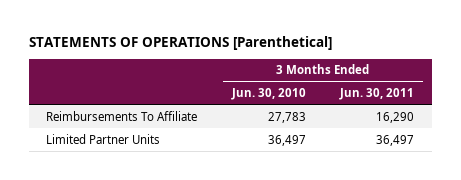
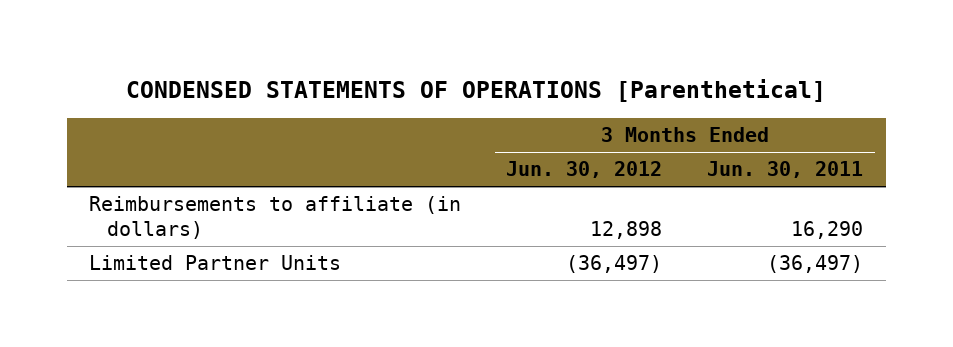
[28,35,332,50] STATEMENTS OF OPERATIONS [Parenthetical] -> [126,78,827,102] CONDENSED STATEMENTS OF OPERATIONS [Parenthetical]
[230,88,306,101] Jun. 30, 2010 -> none
none -> [506,161,663,179] Jun. 30, 2012
[46,110,198,121] Reimbursements To Affiliate -> [89,196,462,240] Reimbursements to affiliate (in dollars)
[376,134,415,146] 36,497 -> [767,255,864,274] (36,497)

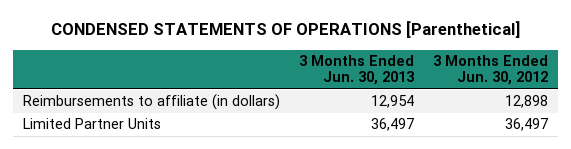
[707,161,864,179] Jun. 30, 2011 -> none
none -> [299,54,415,86] 3 Months Ended Jun. 30, 2013
[566,255,663,274] (36,497) -> [505,118,549,132] 36,497

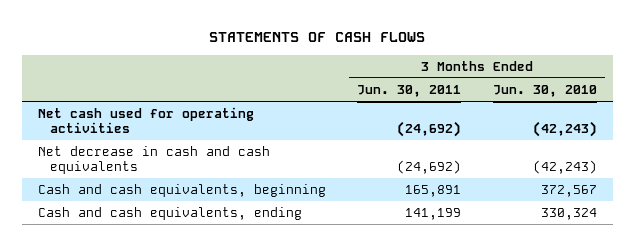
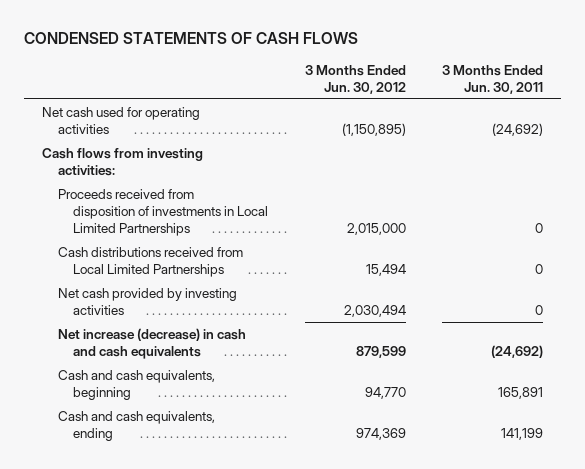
[209,31,426,42] STATEMENTS OF CASH FLOWS -> [23,32,358,45] CONDENSED STATEMENTS OF CASH FLOWS
[493,85,598,98] Jun. 30, 2010 -> none
none -> [304,64,406,94] 3 Months Ended Jun. 30, 2012
none -> [41,147,203,176] Cash flows from investing activities:
none -> [57,188,269,236] Proceeds received from disposition of investments in Local Limited Partnerships
none -> [57,246,243,277] Cash distributions received from Local Limited Partnerships
none -> [57,287,237,315] Net cash provided by investing activities
[37,146,270,175] Net decrease in cash and cash equivalents -> [57,327,246,359] Net increase (decrease) in cash and cash equivalents

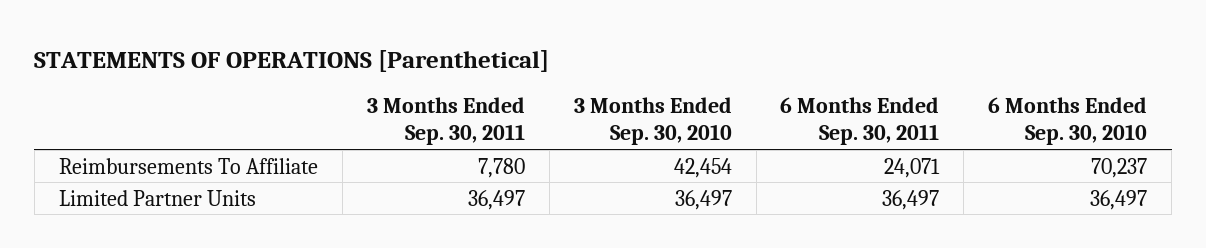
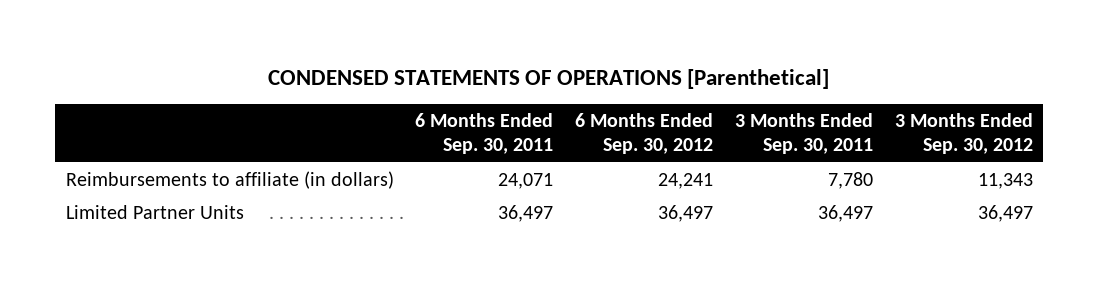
[34,49,550,72] STATEMENTS OF OPERATIONS [Parenthetical] -> [268,68,830,89] CONDENSED STATEMENTS OF OPERATIONS [Parenthetical]
[573,96,732,146] 3 Months Ended Sep. 30, 2010 -> none
[988,96,1148,146] 6 Months Ended Sep. 30, 2010 -> none
none -> [575,113,714,155] 6 Months Ended Sep. 30, 2012
none -> [894,113,1033,155] 3 Months Ended Sep. 30, 2012
[58,157,318,174] Reimbursements To Affiliate -> [65,171,394,190] Reimbursements to affiliate (in dollars)

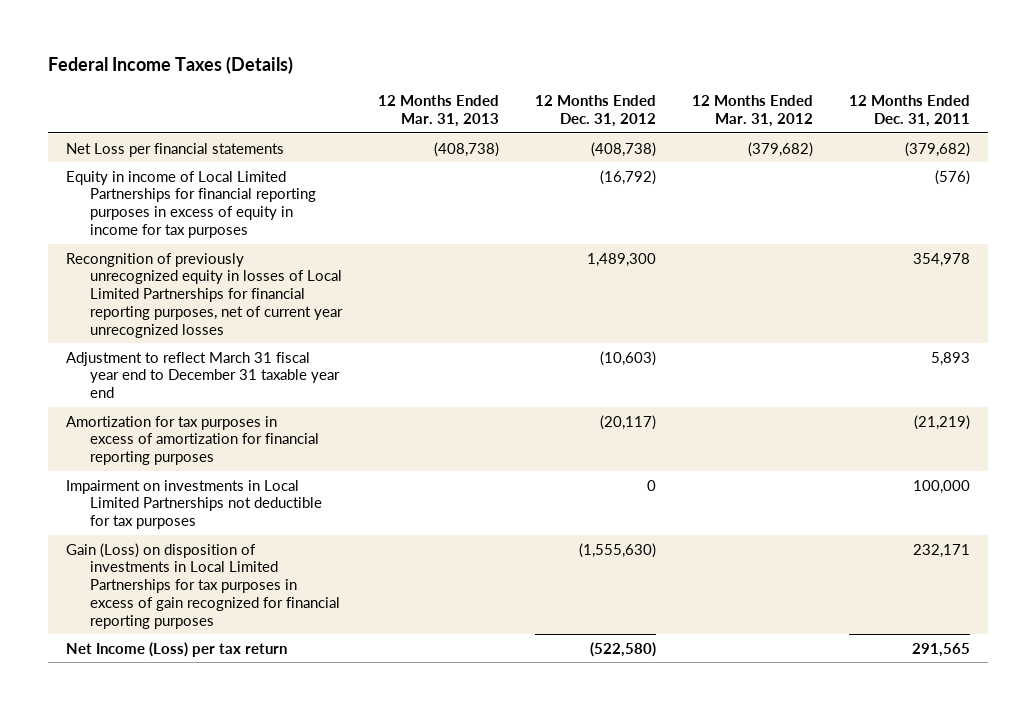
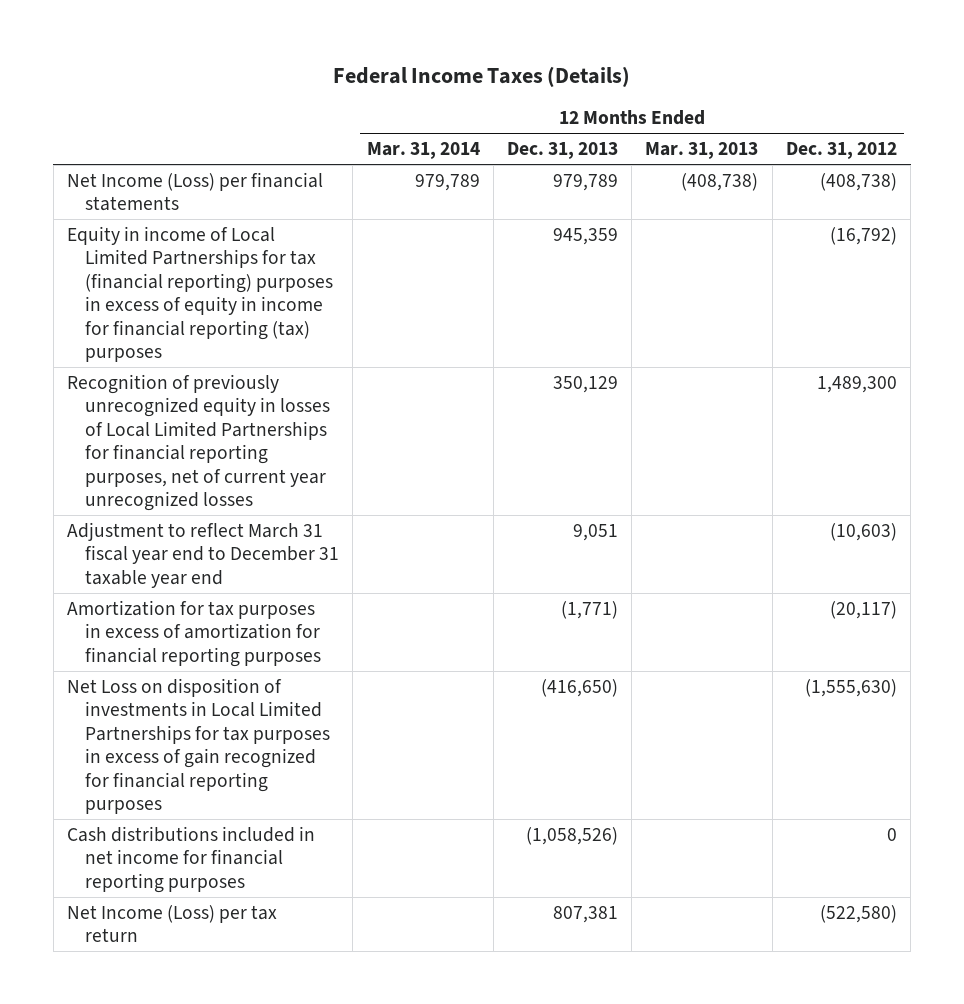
[691,95,813,127] 12 Months Ended Mar. 31, 2012 -> none
[848,95,970,127] 12 Months Ended Dec. 31, 2011 -> none
none -> [366,142,480,160] Mar. 31, 2014
none -> [506,142,618,160] Dec. 31, 2013
[65,142,284,157] Net Loss per financial statements -> [66,171,323,212] Net Income (Loss) per financial statements
[65,170,316,238] Equity in income of Local Limited Partnerships for financial reporting purposes in excess of equity in income for tax purposes -> [66,225,334,363] Equity in income of Local Limited Partnerships for tax (financial reporting) purposes in excess of equity in income for financial reporting (tax) purposes
[65,252,343,338] Recongnition of previously unrecognized equity in losses of Local Limited Partnerships for financial reporting purposes, net of current year unrecognized losses -> [66,373,331,512] Recognition of previously unrecognized equity in losses of Local Limited Partnerships for financial reporting purposes, net of current year unrecognized losses
[65,479,322,530] Impairment on investments in Local Limited Partnerships not deductible for tax purposes -> [66,677,331,815] Net Loss on disposition of investments in Local Limited Partnerships for tax purposes in excess of gain recognized for financial reporting purposes
[646,479,656,491] 0 -> [804,678,897,697] (1,555,630)
[65,542,340,629] Gain (Loss) on disposition of investments in Local Limited Partnerships for tax purposes in excess of gain recognized for financial reporting purposes -> [66,825,315,893] Cash distributions included in net income for financial reporting purposes
[578,542,656,558] (1,555,630) -> [886,827,897,841] 0

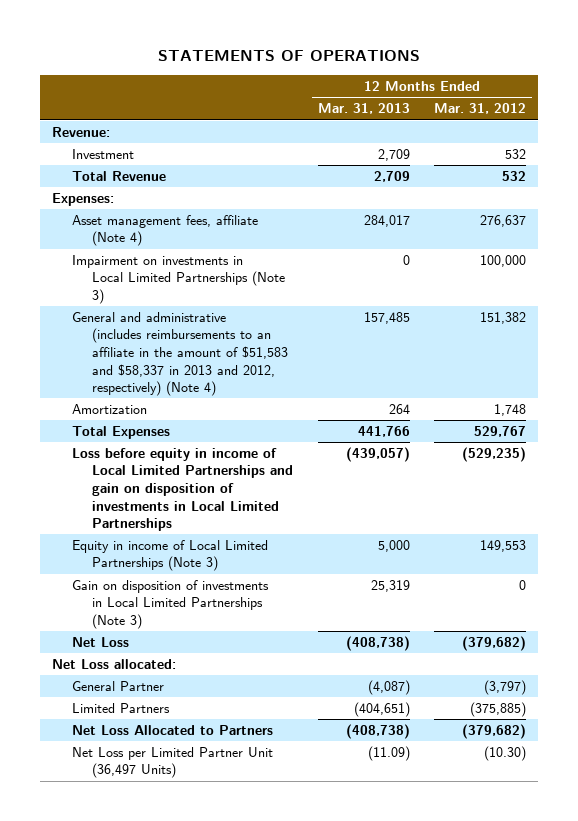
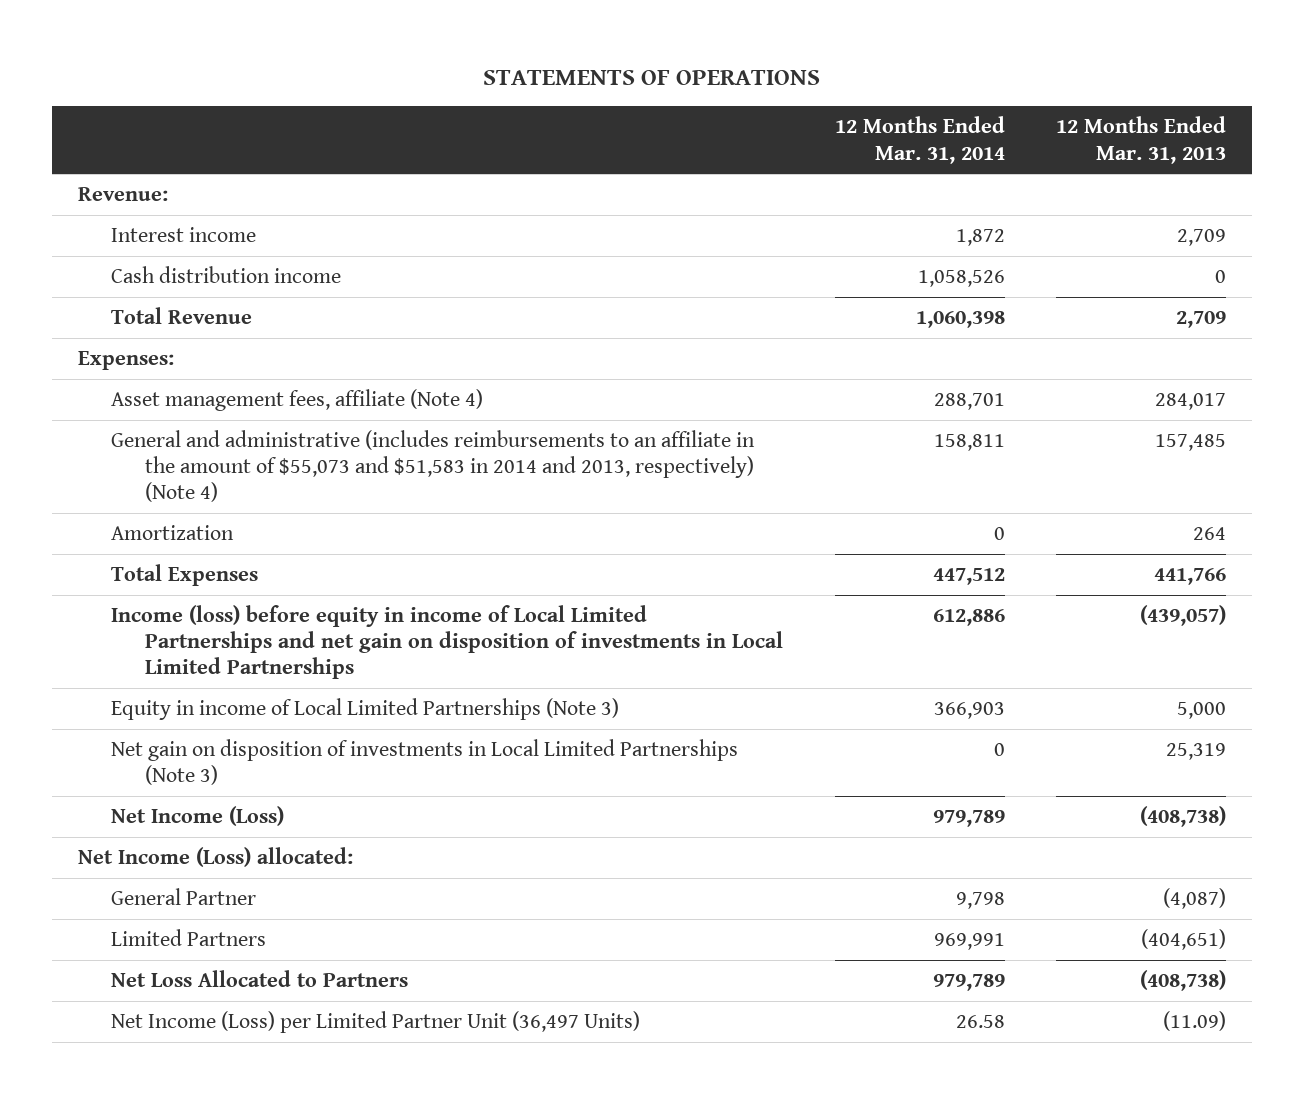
[434,103,527,115] Mar. 31, 2012 -> none
none -> [834,116,1005,164] 12 Months Ended Mar. 31, 2014
[72,148,135,159] Investment -> [111,227,257,243] Interest income
none -> [111,266,342,284] Cash distribution income
[72,254,286,304] Impairment on investments in Local Limited Partnerships (Note 3) -> none
[72,311,289,397] General and administrative (includes reimbursements to an affiliate in the amount of $51,583 and $58,337 in 2013 and 2012, respectively) (Note 4) -> [111,430,756,503] General and administrative (includes reimbursements to an affiliate in the amount of $55,073 and $51,583 in 2014 and 2013, respectively) (Note 4)
[72,447,294,532] Loss before equity in income of Local Limited Partnerships and gain on disposition of investments in Local Limited Partnerships -> [111,605,783,680] Income (loss) before equity in income of Local Limited Partnerships and net gain on disposition of investments in Local Limited Partnerships
[72,579,270,629] Gain on disposition of investments in Local Limited Partnerships (Note 3) -> [111,739,739,786] Net gain on disposition of investments in Local Limited Partnerships (Note 3)
[72,636,130,647] Net Loss -> [111,806,285,827] Net Income (Loss)
[52,658,177,669] Net Loss allocated: -> [77,847,353,868] Net Income (Loss) allocated:
[72,746,274,779] Net Loss per Limited Partner Unit (36,497 Units) -> [111,1011,641,1034] Net Income (Loss) per Limited Partner Unit (36,497 Units)

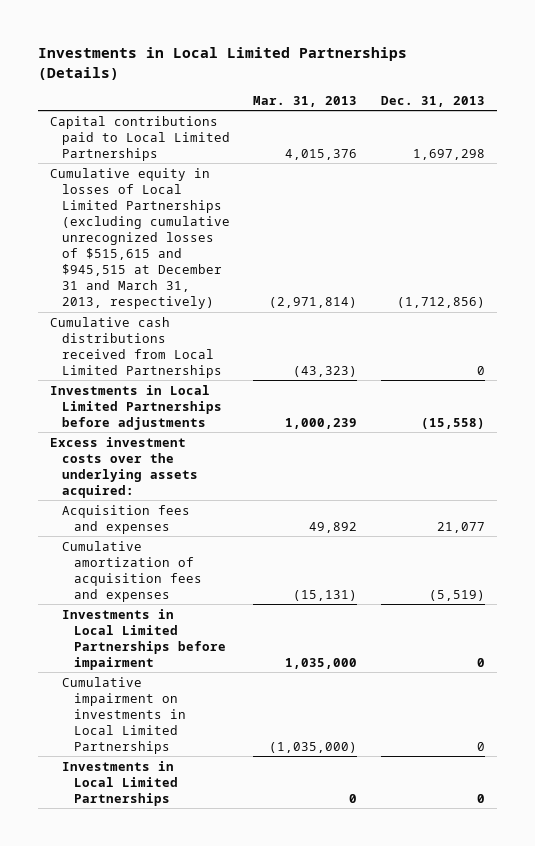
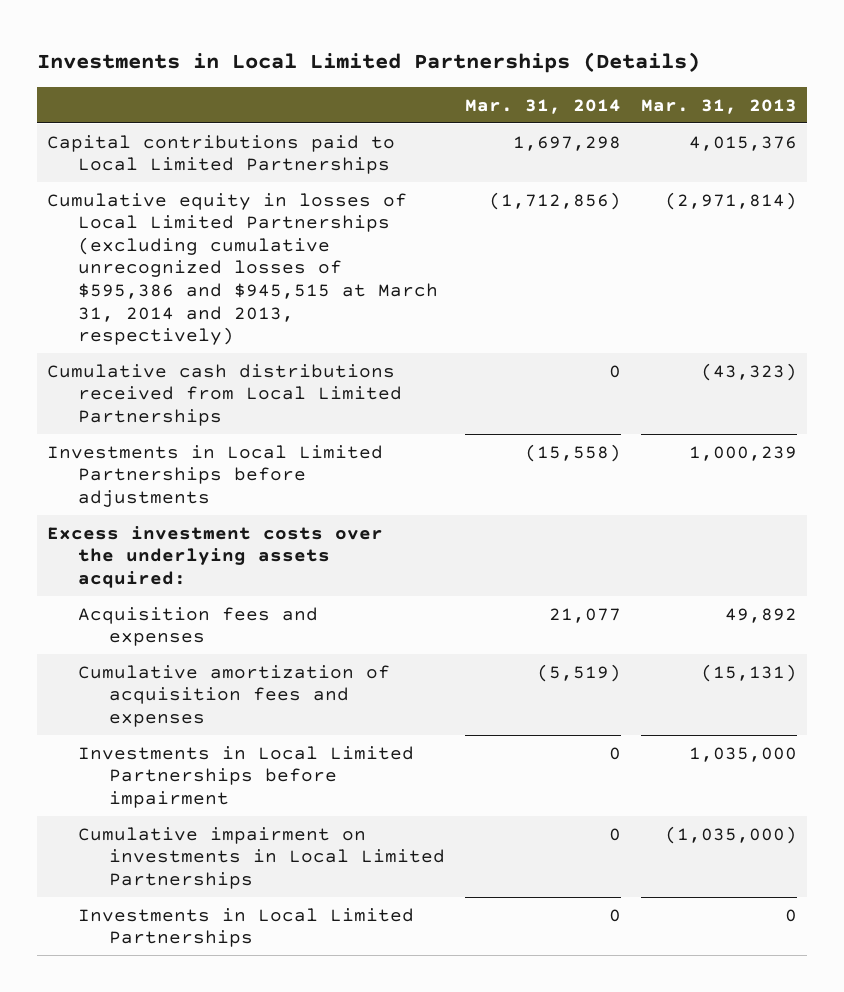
[380,95,485,107] Dec. 31, 2013 -> none
none -> [464,98,621,114] Mar. 31, 2014
[49,167,230,310] Cumulative equity in losses of Local Limited Partnerships (excluding cumulative unrecognized losses of $515,615 and $945,515 at December 31 and March 31, 2013, respectively) -> [46,192,439,346] Cumulative equity in losses of Local Limited Partnerships (excluding cumulative unrecognized losses of $595,386 and $945,515 at March 31, 2014 and 2013, respectively)

